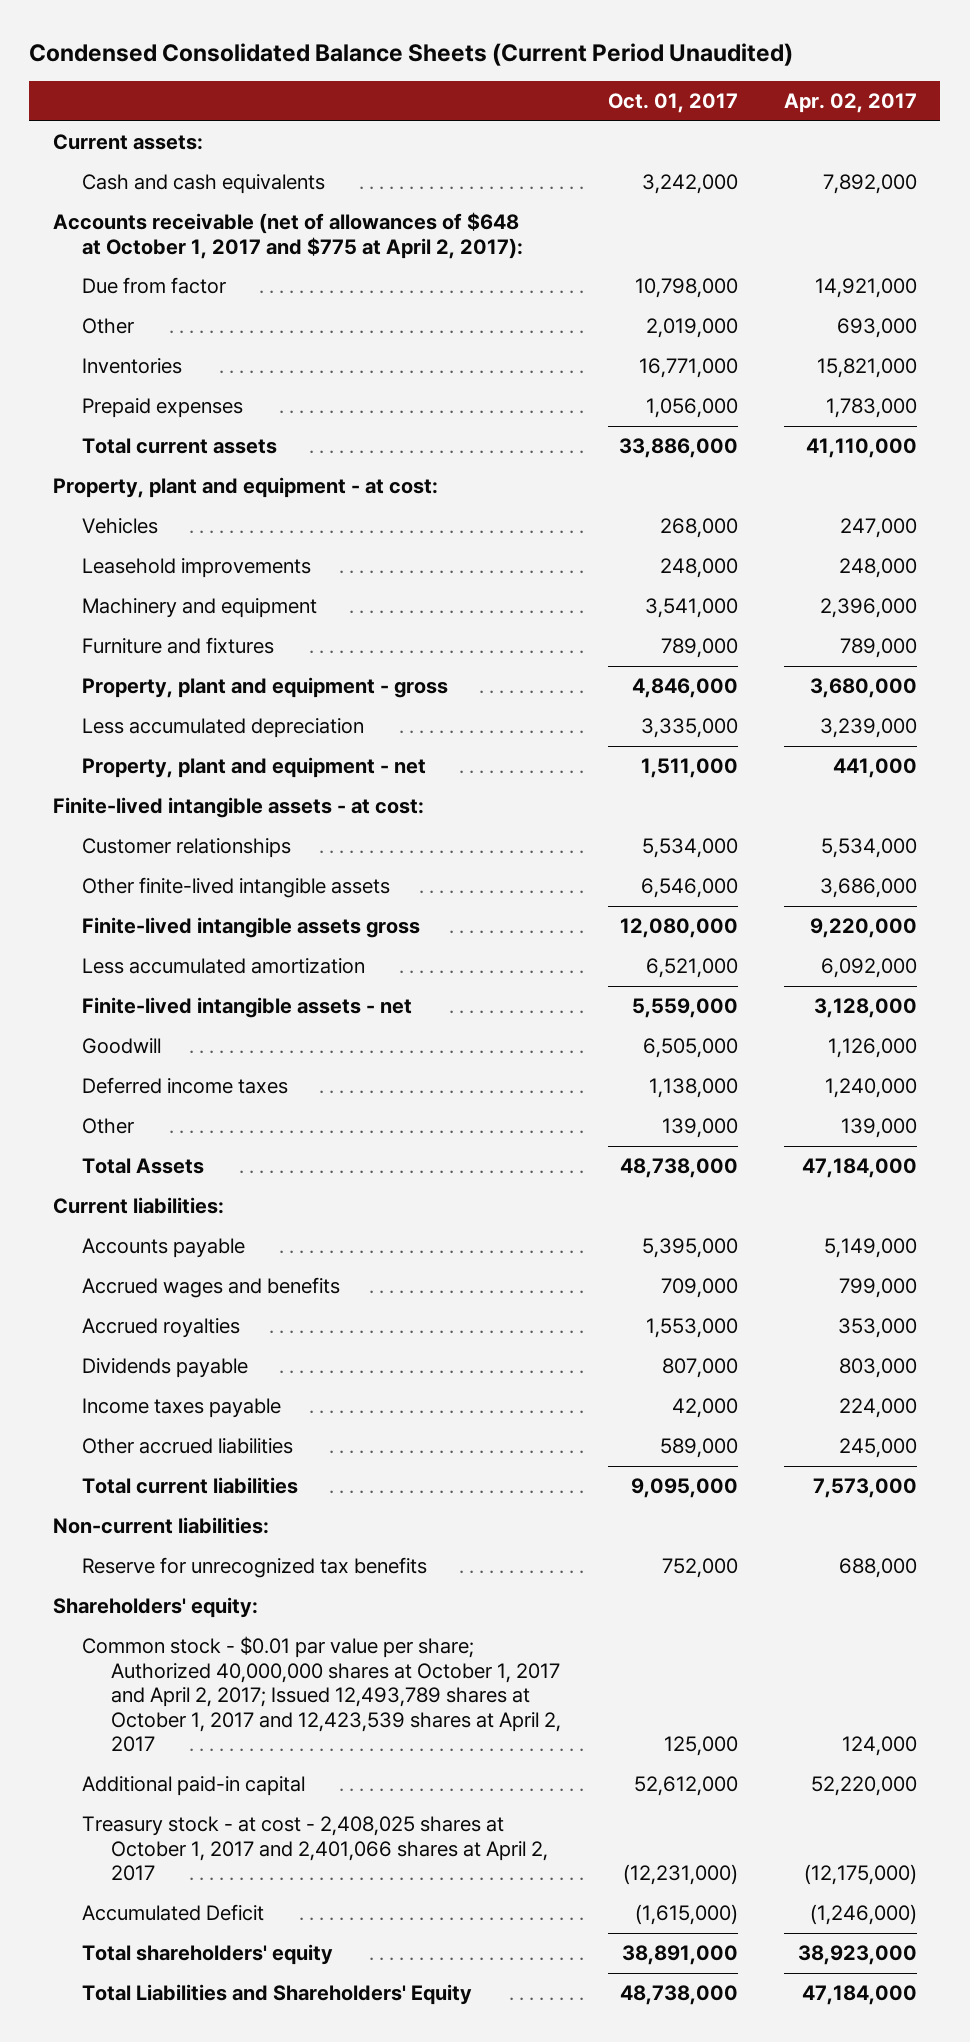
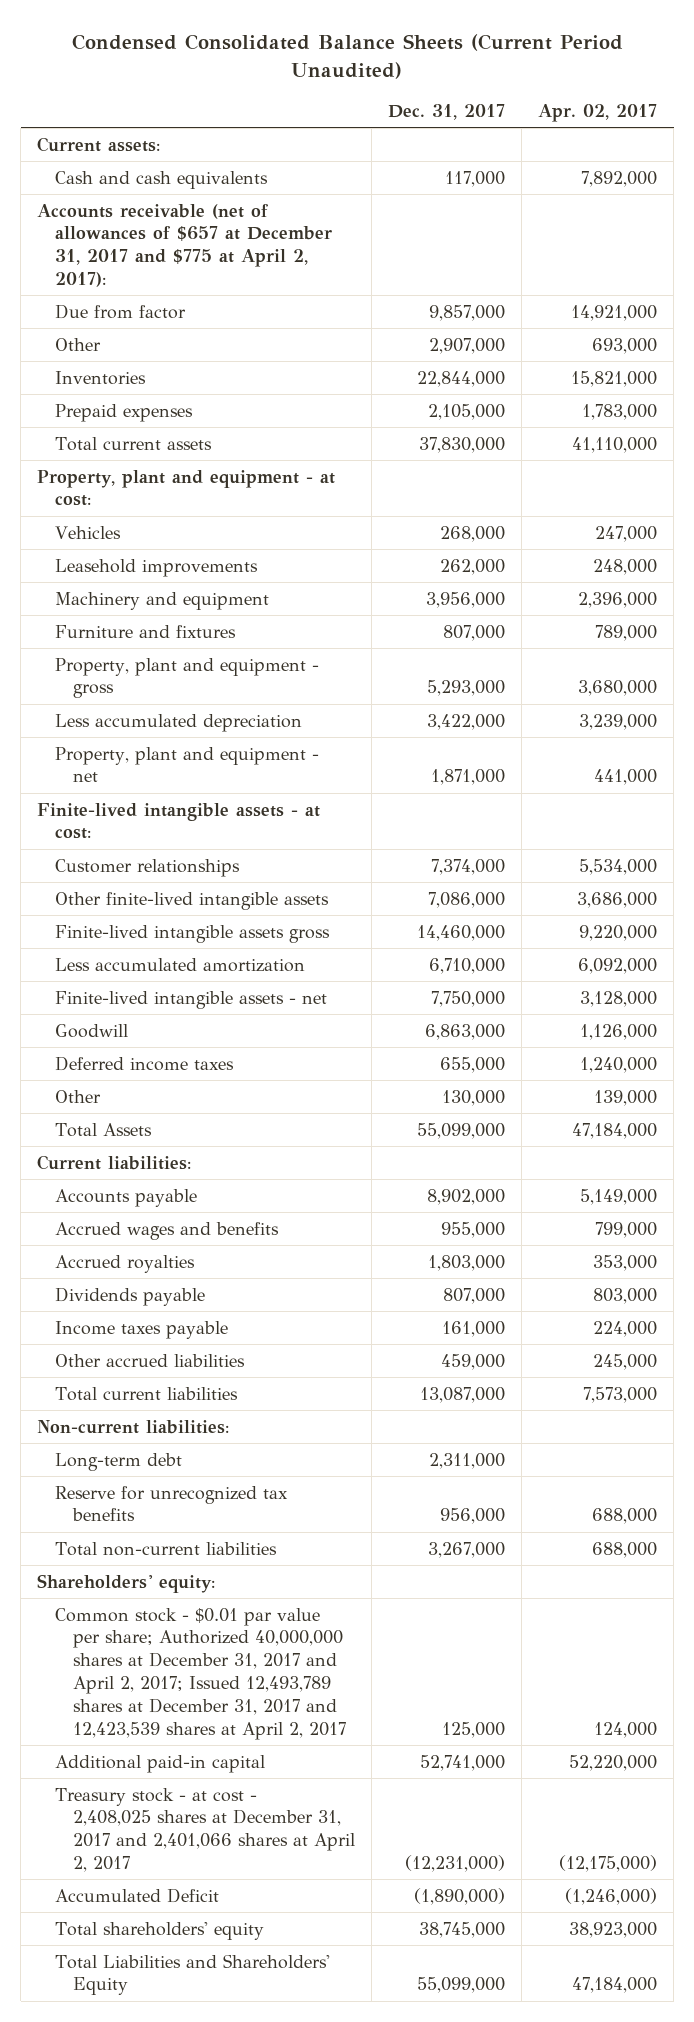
[607,93,738,114] Oct. 01, 2017 -> none
none -> [388,104,506,121] Dec. 31, 2017
[52,212,523,259] Accounts receivable (net of allowances of $648 at October 1, 2017 and $775 at April 2, 2017): -> [37,203,333,287] Accounts receivable (net of allowances of $657 at December 31, 2017 and $775 at April 2, 2017):
none -> [55,1452,183,1471] Long-term debt
none -> [55,1541,278,1556] Total non-current liabilities
[81,1636,562,1753] Common stock - $0.01 par value per share; Authorized 40,000,000 shares at October 1, 2017 and April 2, 2017; Issued 12,493,789 shares at October 1, 2017 and 12,423,539 shares at April 2, 2017 -> [55,1607,347,1740] Common stock - $0.01 par value per share; Authorized 40,000,000 shares at December 31, 2017 and April 2, 2017; Issued 12,493,789 shares at December 31, 2017 and 12,423,539 shares at April 2, 2017
[81,1816,549,1882] Treasury stock - at cost - 2,408,025 shares at October 1, 2017 and 2,401,066 shares at April 2, 2017 -> [55,1787,356,1872] Treasury stock - at cost - 2,408,025 shares at December 31, 2017 and 2,401,066 shares at April 2, 2017

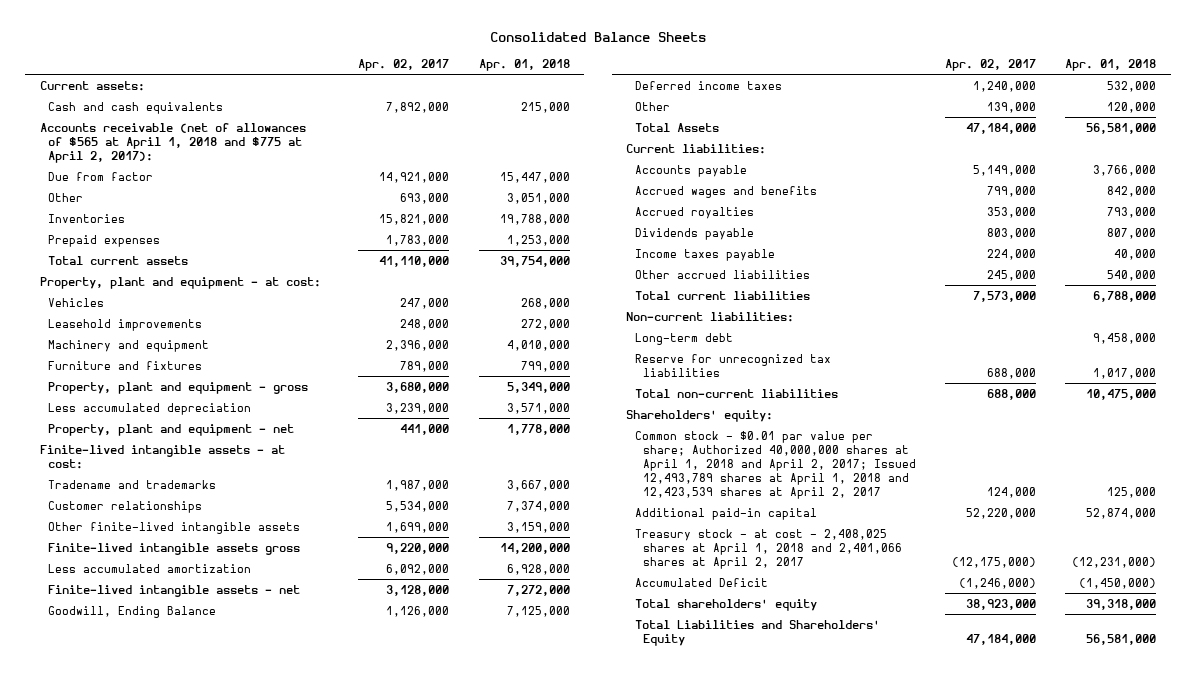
[72,33,624,79] Condensed Consolidated Balance Sheets (Current Period Unaudited) -> [489,32,706,43] Consolidated Balance Sheets
[388,104,506,121] Dec. 31, 2017 -> none
none -> [478,58,570,71] Apr. 01, 2018
[37,203,333,287] Accounts receivable (net of allowances of $657 at December 31, 2017 and $775 at April 2, 2017): -> [39,122,306,163] Accounts receivable (net of allowances of $565 at April 1, 2018 and $775 at April 2, 2017):
none -> [47,479,216,489] Tradename and trademarks
[577,891,658,908] 3,686,000 -> [386,521,450,533] 1,699,000
[55,1023,129,1038] Goodwill -> [47,605,216,618] Goodwill, Ending Balance
[55,1485,289,1522] Reserve for unrecognized tax benefits -> [634,353,831,377] Reserve for unrecognized tax liabilities
[55,1607,347,1740] Common stock - $0.01 par value per share; Authorized 40,000,000 shares at December 31, 2017 and April 2, 2017; Issued 12,493,789 shares at December 31, 2017 and 12,423,539 shares at April 2, 2017 -> [634,430,916,499] Common stock - $0.01 par value per share; Authorized 40,000,000 shares at April 1, 2018 and April 2, 2017; Issued 12,493,789 shares at April 1, 2018 and 12,423,539 shares at April 2, 2017
[55,1787,356,1872] Treasury stock - at cost - 2,408,025 shares at December 31, 2017 and 2,401,066 shares at April 2, 2017 -> [634,528,902,569] Treasury stock - at cost - 2,408,025 shares at April 1, 2018 and 2,401,066 shares at April 2, 2017

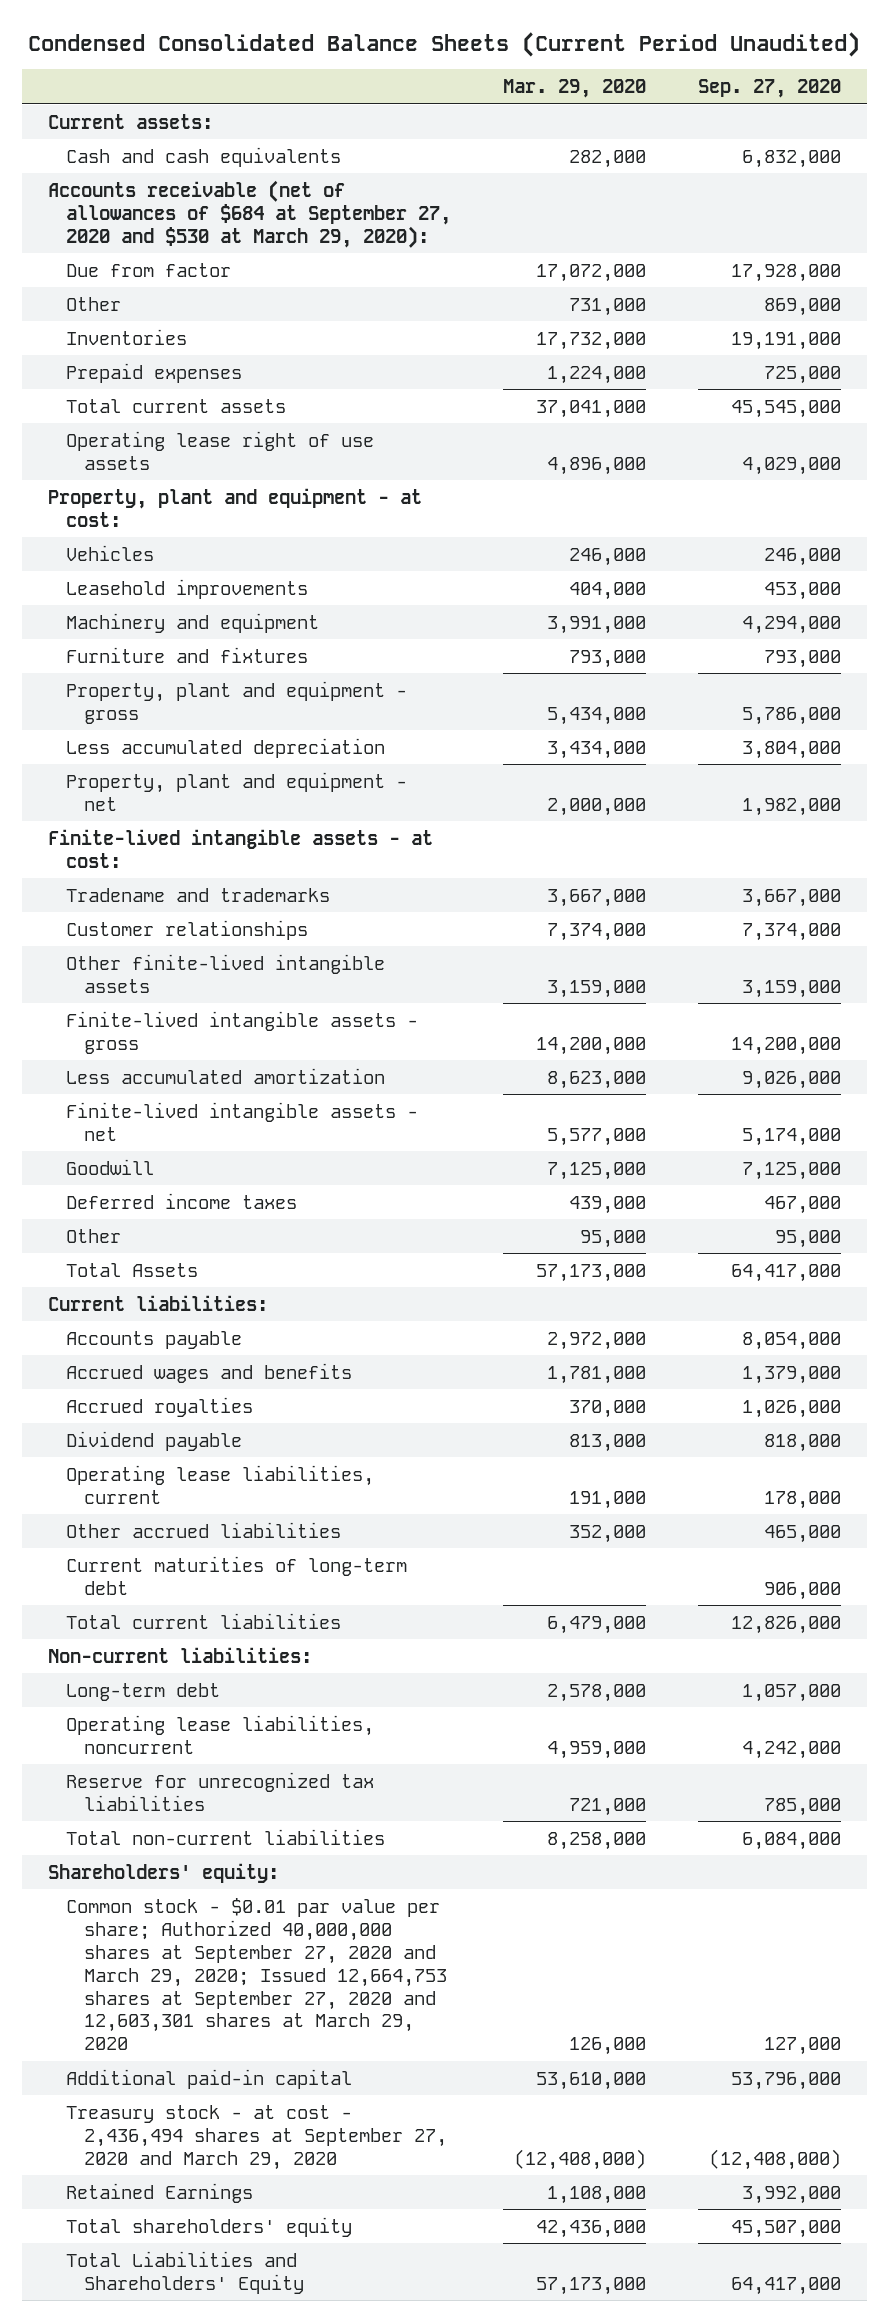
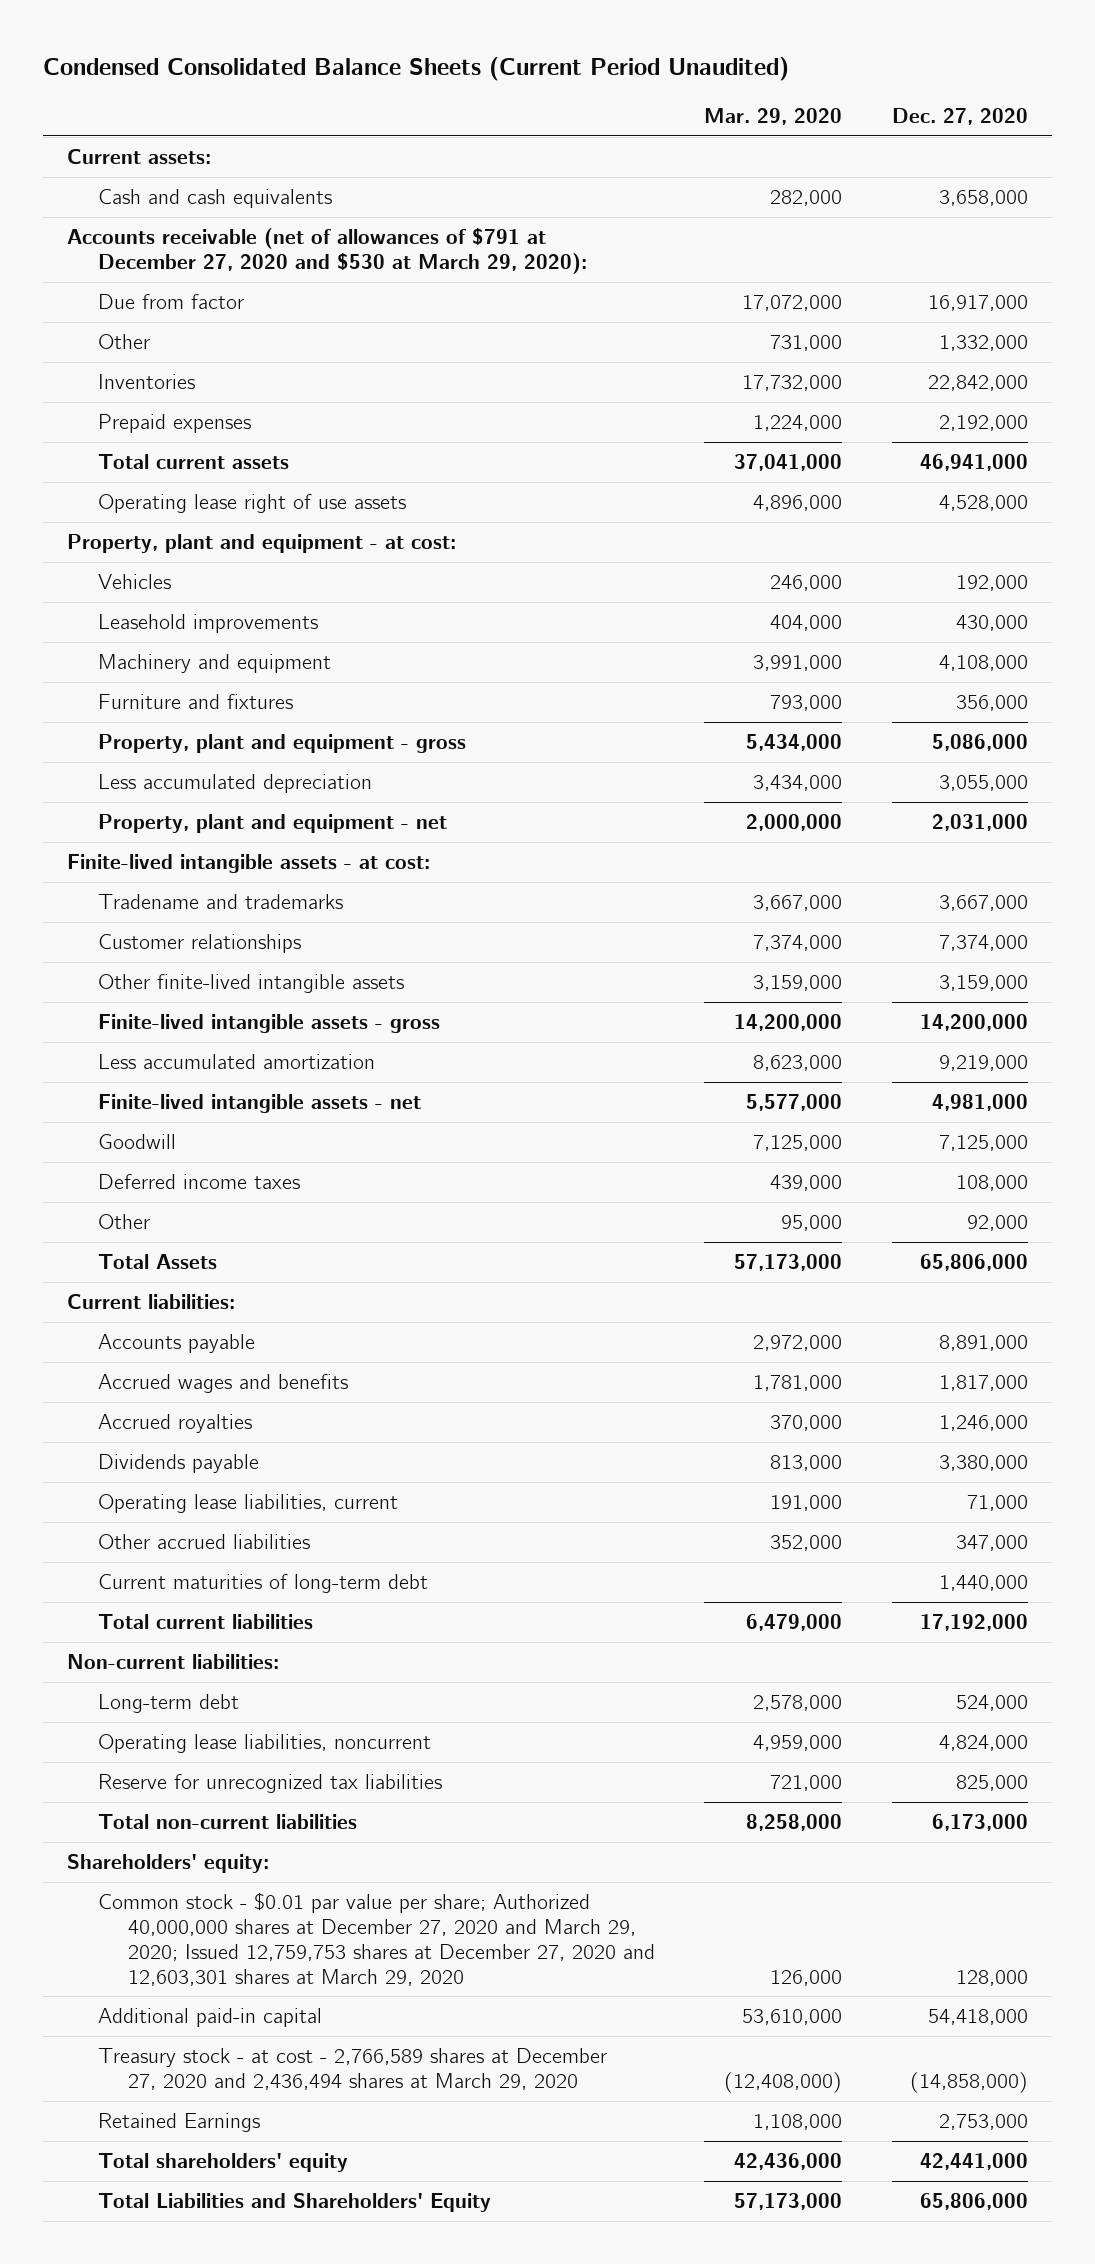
[697,79,841,99] Sep. 27, 2020 -> none
none -> [891,107,1028,125] Dec. 27, 2020
[47,179,452,248] Accounts receivable (net of allowances of $684 at September 27, 2020 and $530 at March 29, 2020): -> [67,228,587,274] Accounts receivable (net of allowances of $791 at December 27, 2020 and $530 at March 29, 2020):
[66,1430,243,1451] Dividend payable -> [97,1454,259,1474] Dividends payable
[66,1897,448,2051] Common stock - $0.01 par value per share; Authorized 40,000,000 shares at September 27, 2020 and March 29, 2020; Issued 12,664,753 shares at September 27, 2020 and 12,603,301 shares at March 29, 2020 -> [97,1892,656,1986] Common stock - $0.01 par value per share; Authorized 40,000,000 shares at December 27, 2020 and March 29, 2020; Issued 12,759,753 shares at December 27, 2020 and 12,603,301 shares at March 29, 2020
[66,2104,448,2170] Treasury stock - at cost - 2,436,494 shares at September 27, 2020 and March 29, 2020 -> [97,2048,607,2090] Treasury stock - at cost - 2,766,589 shares at December 27, 2020 and 2,436,494 shares at March 29, 2020

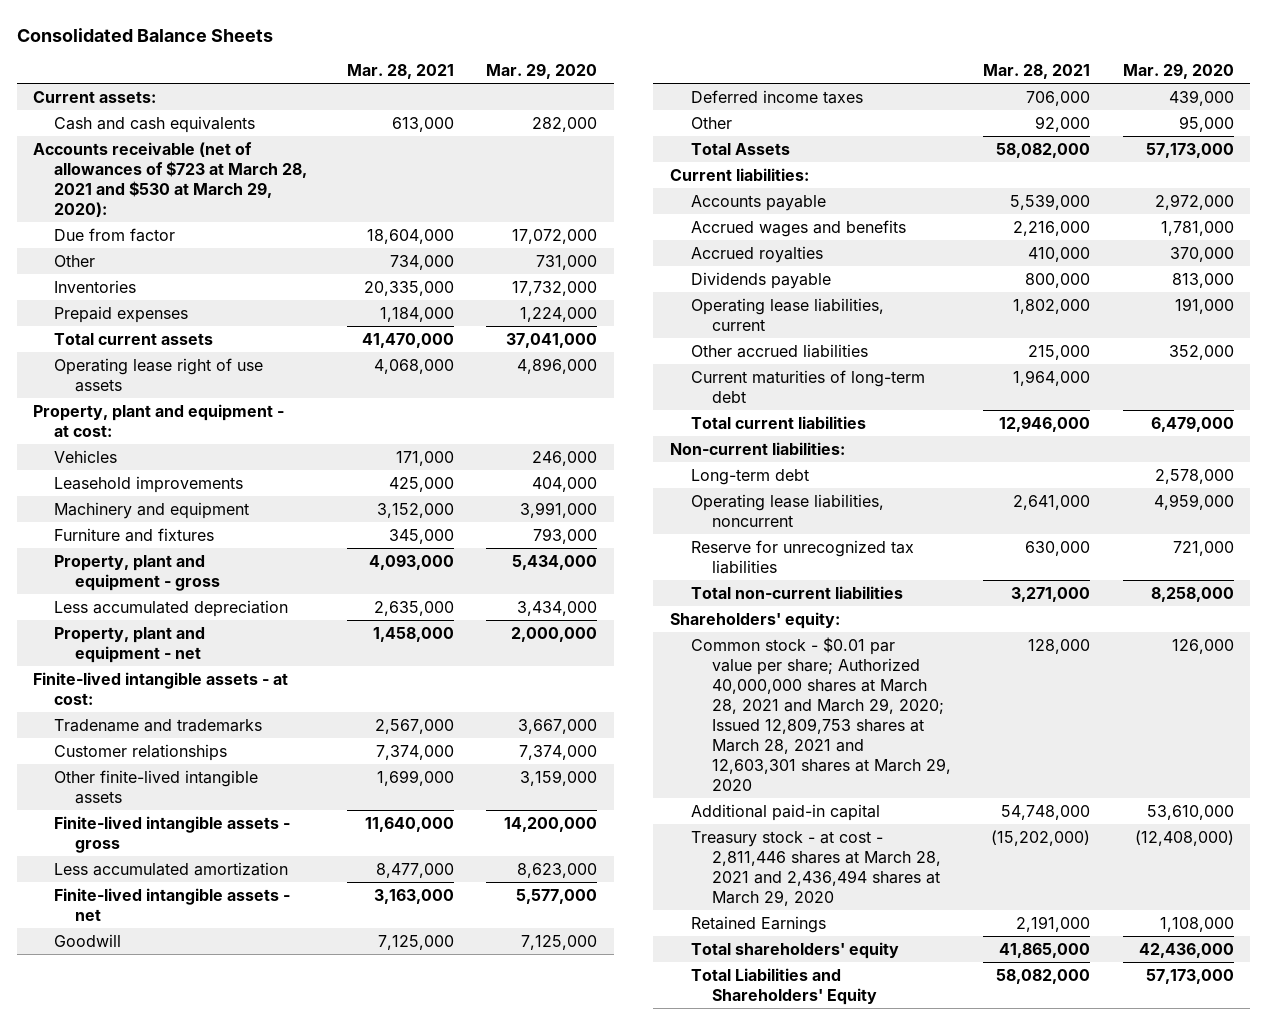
[42,56,789,81] Condensed Consolidated Balance Sheets (Current Period Unaudited) -> [16,27,273,42] Consolidated Balance Sheets
[891,107,1028,125] Dec. 27, 2020 -> none
none -> [346,64,454,80] Mar. 28, 2021
[67,228,587,274] Accounts receivable (net of allowances of $791 at December 27, 2020 and $530 at March 29, 2020): -> [33,141,308,217] Accounts receivable (net of allowances of $723 at March 28, 2021 and $530 at March 29, 2020):
[97,1892,656,1986] Common stock - $0.01 par value per share; Authorized 40,000,000 shares at December 27, 2020 and March 29, 2020; Issued 12,759,753 shares at December 27, 2020 and 12,603,301 shares at March 29, 2020 -> [690,636,951,792] Common stock - $0.01 par value per share; Authorized 40,000,000 shares at March 28, 2021 and March 29, 2020; Issued 12,809,753 shares at March 28, 2021 and 12,603,301 shares at March 29, 2020
[97,2048,607,2090] Treasury stock - at cost - 2,766,589 shares at December 27, 2020 and 2,436,494 shares at March 29, 2020 -> [690,830,941,906] Treasury stock - at cost - 2,811,446 shares at March 28, 2021 and 2,436,494 shares at March 29, 2020

